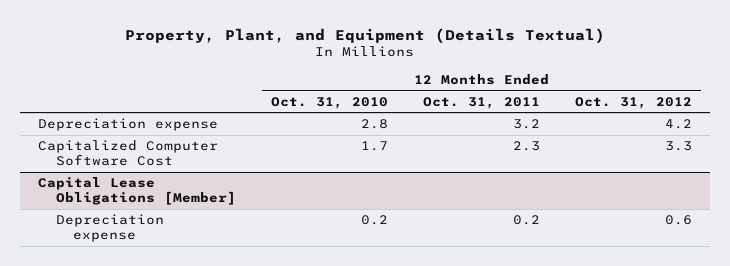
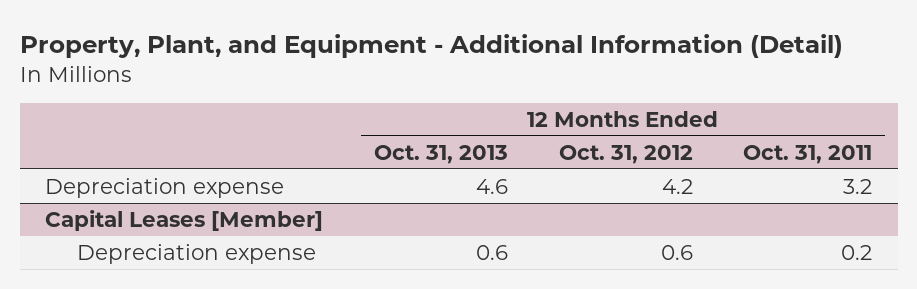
[125,27,606,44] Property, Plant, and Equipment (Details Textual) -> [19,33,843,58] Property, Plant, and Equipment - Additional Information (Detail)
[270,96,388,109] Oct. 31, 2010 -> none
none -> [373,144,508,164] Oct. 31, 2013
[38,140,219,167] Capitalized Computer Software Cost -> none
[38,177,236,206] Capital Lease Obligations [Member] -> none
none -> [44,209,323,231] Capital Leases [Member]

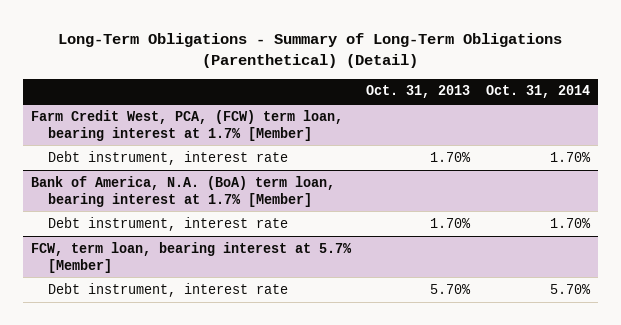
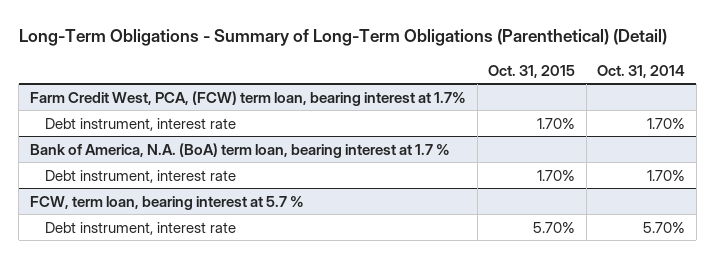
[366,85,471,99] Oct. 31, 2013 -> none
none -> [488,64,576,78] Oct. 31, 2015
[30,109,343,141] Farm Credit West, PCA, (FCW) term loan, bearing interest at 1.7% [Member] -> [30,90,467,106] Farm Credit West, PCA, (FCW) term loan, bearing interest at 1.7%
[30,175,335,207] Bank of America, N.A. (BoA) term loan, bearing interest at 1.7% [Member] -> [30,142,451,158] Bank of America, N.A. (BoA) term loan, bearing interest at 1.7 %
[30,241,352,273] FCW, term loan, bearing interest at 5.7% [Member] -> [30,195,305,210] FCW, term loan, bearing interest at 5.7 %

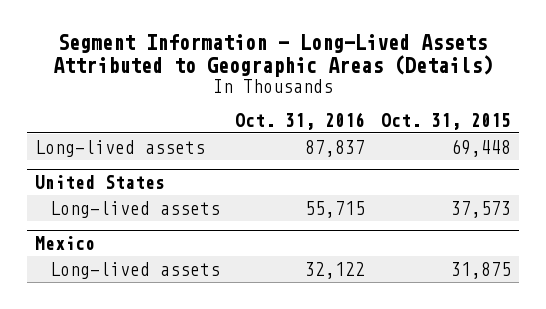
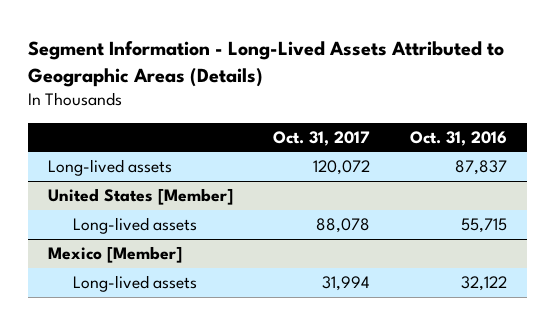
[380,112,511,130] Oct. 31, 2015 -> none
none -> [273,130,371,146] Oct. 31, 2017
[35,175,166,190] United States -> [47,188,233,206] United States [Member]
[35,236,96,251] Mexico -> [47,246,182,264] Mexico [Member]

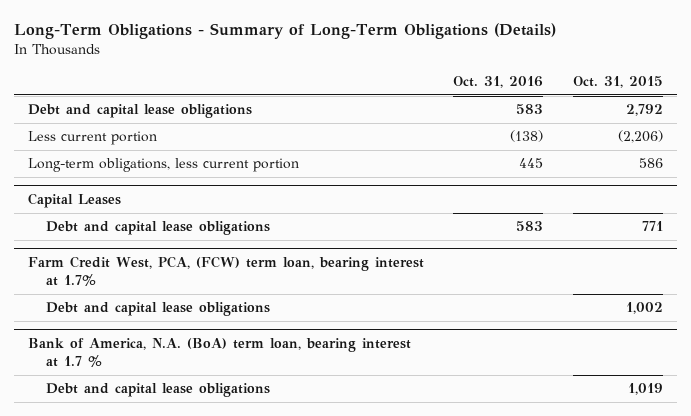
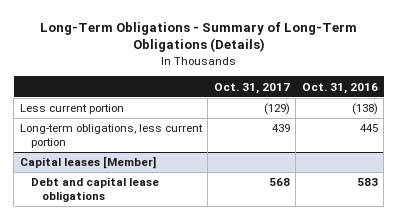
[572,76,663,89] Oct. 31, 2015 -> none
none -> [213,82,290,94] Oct. 31, 2017
[28,104,253,119] Debt and capital lease obligations -> none
[28,193,122,209] Capital Leases -> [19,156,156,170] Capital leases [Member]
[28,256,425,286] Farm Credit West, PCA, (FCW) term loan, bearing interest at 1.7% -> none
[45,302,270,317] Debt and capital lease obligations -> none
[28,338,412,367] Bank of America, N.A. (BoA) term loan, bearing interest at 1.7 % -> none
[45,383,270,398] Debt and capital lease obligations -> none

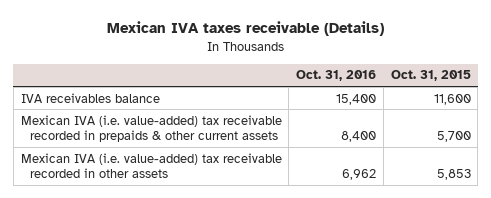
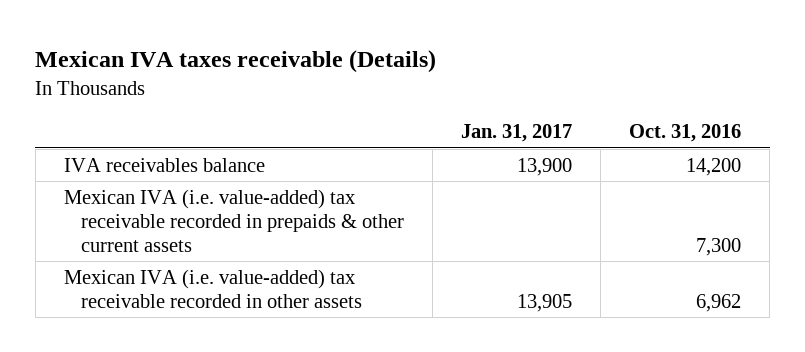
[390,70,471,82] Oct. 31, 2015 -> none
none -> [461,124,573,143] Jan. 31, 2017
[336,93,377,105] 15,400 -> [686,157,742,176] 14,200
[341,130,377,142] 8,400 -> [696,237,742,256] 7,300

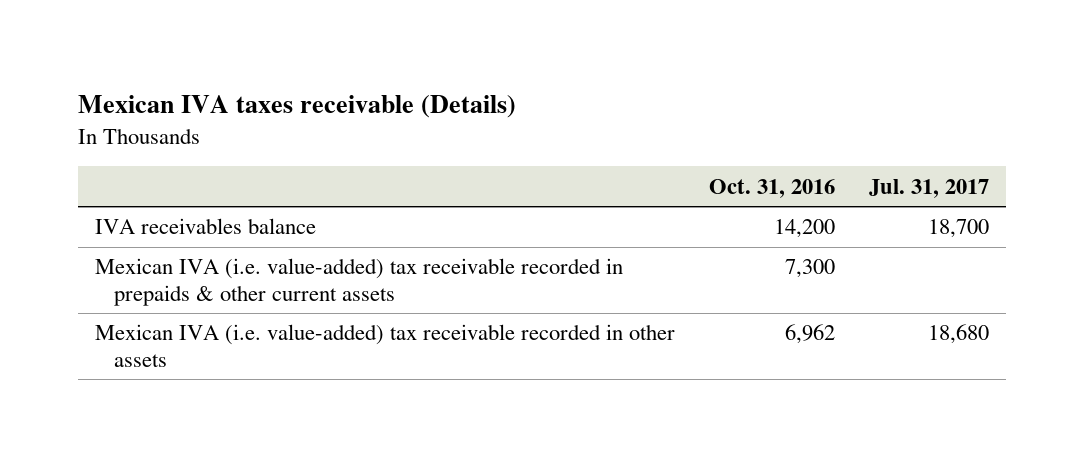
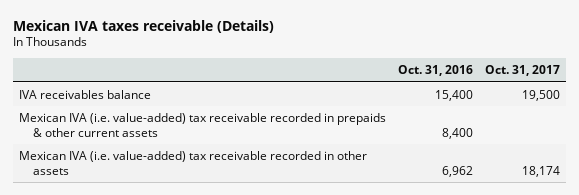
[868,178,989,198] Jul. 31, 2017 -> none
none -> [485,64,561,76] Oct. 31, 2017
[774,219,836,239] 14,200 -> [434,89,473,101] 15,400
[785,259,836,279] 7,300 -> [441,127,473,139] 8,400

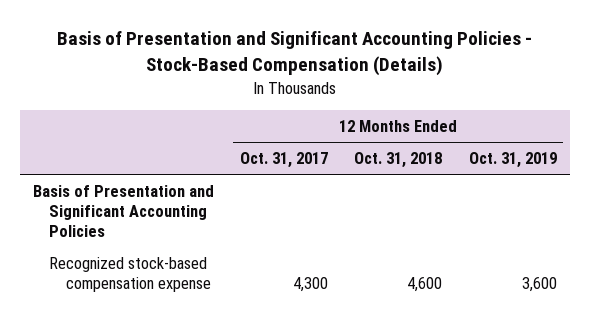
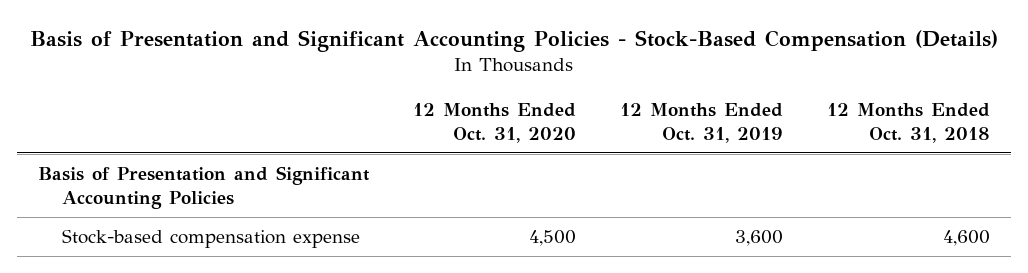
[240,151,329,168] Oct. 31, 2017 -> none
none -> [413,102,577,143] 12 Months Ended Oct. 31, 2020
[49,256,212,292] Recognized stock-based compensation expense -> [62,228,361,248] Stock-based compensation expense

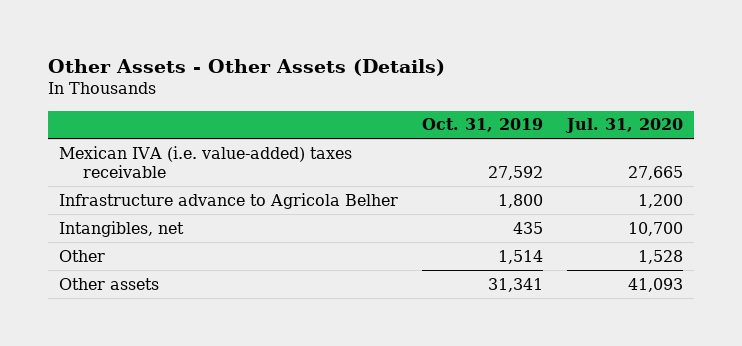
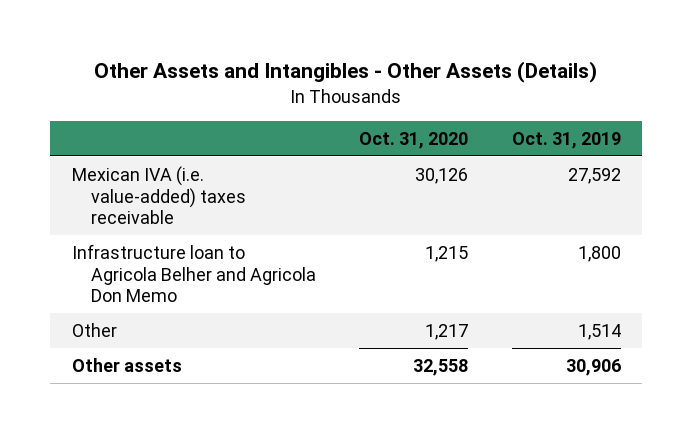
[47,58,445,76] Other Assets - Other Assets (Details) -> [94,61,598,84] Other Assets and Intangibles - Other Assets (Details)
[564,118,683,134] Jul. 31, 2020 -> none
none -> [359,131,469,149] Oct. 31, 2020
[59,220,185,237] Intangibles, net -> none
[59,192,399,209] Infrastructure advance to Agricola Belher -> [71,244,316,303] Infrastructure loan to Agricola Belher and Agricola Don Memo
[488,277,544,292] 31,341 -> [565,359,621,377] 30,906

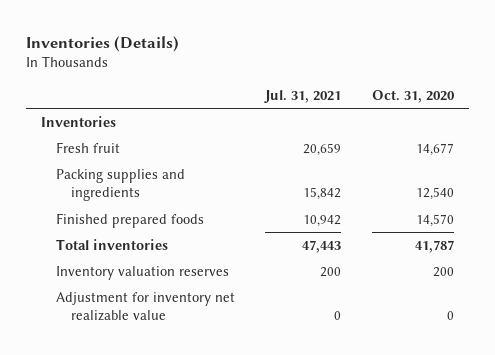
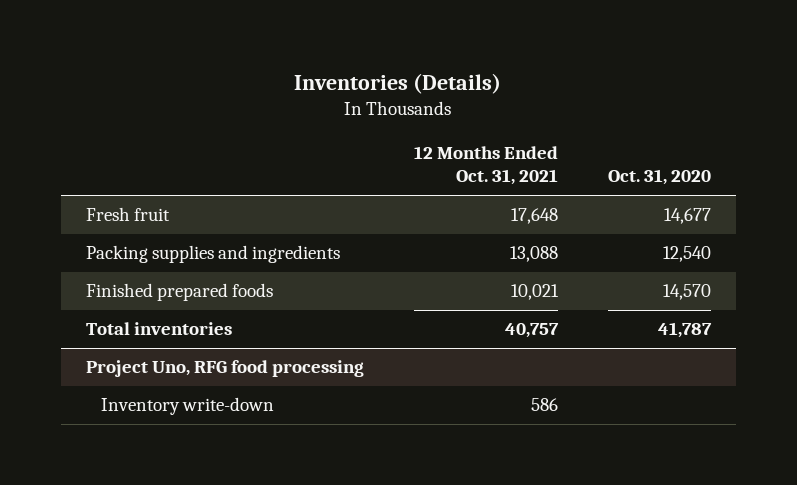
[264,89,342,103] Jul. 31, 2021 -> none
none -> [413,145,558,186] 12 Months Ended Oct. 31, 2021
[40,115,116,127] Inventories -> none
[55,265,229,280] Inventory valuation reserves -> none
[55,291,235,322] Adjustment for inventory net realizable value -> none
none -> [85,360,364,378] Project Uno, RFG food processing
none -> [101,397,275,416] Inventory write-down

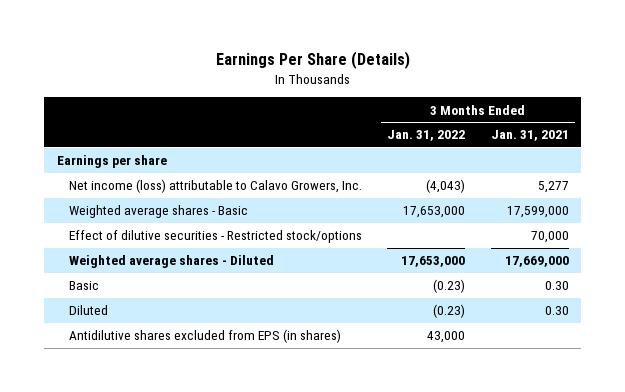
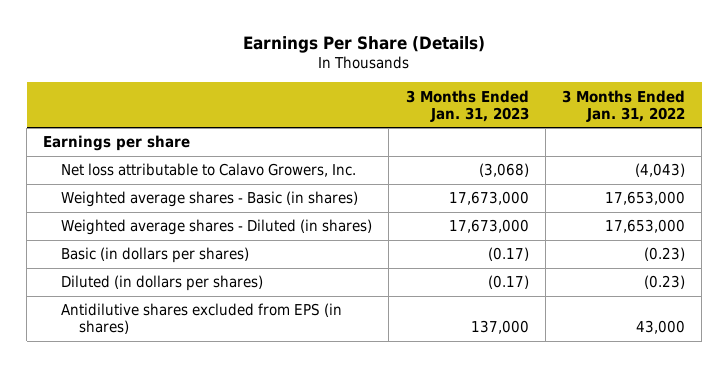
[490,130,569,142] Jan. 31, 2021 -> none
none -> [405,89,529,122] 3 Months Ended Jan. 31, 2023
[68,230,362,244] Effect of dilutive securities - Restricted stock/options -> none
[68,179,362,194] Net income (loss) attributable to Calavo Growers, Inc. -> [61,163,357,178] Net loss attributable to Calavo Growers, Inc.
[68,205,248,219] Weighted average shares - Basic -> [61,191,359,208] Weighted average shares - Basic (in shares)
[68,255,274,269] Weighted average shares - Diluted -> [61,219,373,236] Weighted average shares - Diluted (in shares)
[68,281,99,291] Basic -> [61,247,250,264] Basic (in dollars per shares)
[68,305,108,316] Diluted -> [61,275,264,292] Diluted (in dollars per shares)

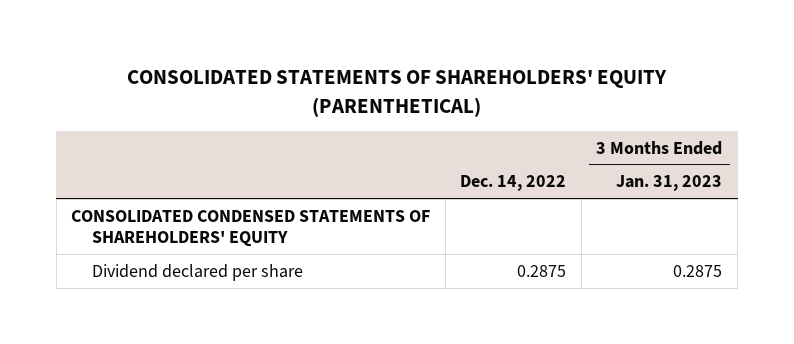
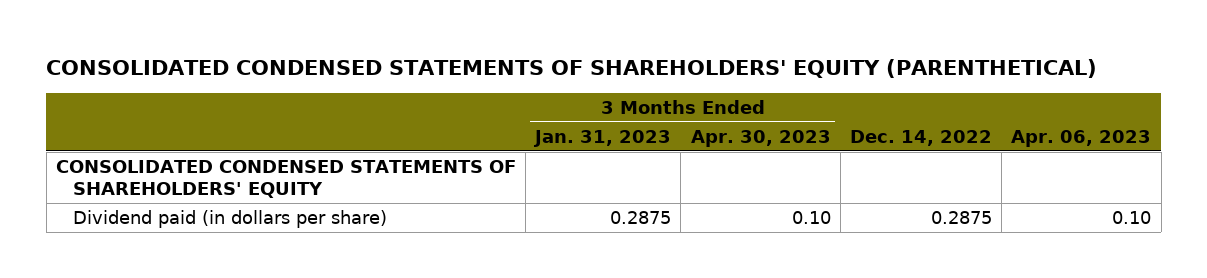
[126,70,667,117] CONSOLIDATED STATEMENTS OF SHAREHOLDERS' EQUITY (PARENTHETICAL) -> [46,58,1098,78] CONSOLIDATED CONDENSED STATEMENTS OF SHAREHOLDERS' EQUITY (PARENTHETICAL)
none -> [690,129,831,147] Apr. 30, 2023
none -> [1011,129,1152,147] Apr. 06, 2023
[92,263,304,281] Dividend declared per share -> [72,210,387,229] Dividend paid (in dollars per share)

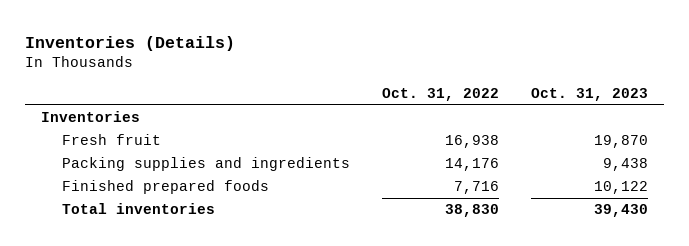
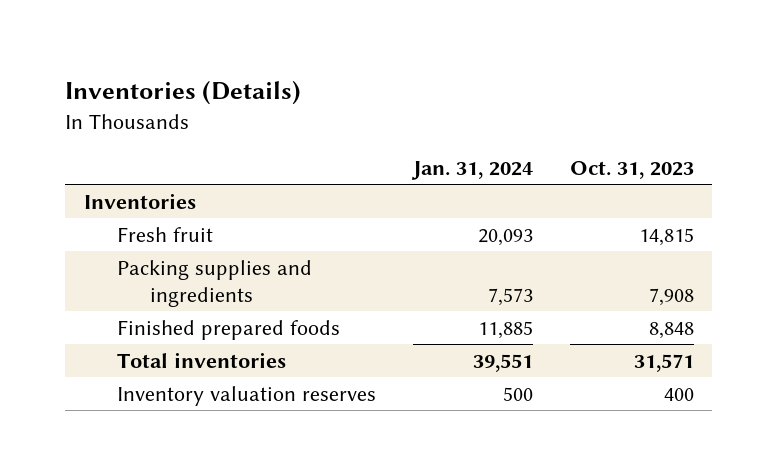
[382,87,500,101] Oct. 31, 2022 -> none
none -> [410,160,533,180] Jan. 31, 2024
[594,135,649,149] 19,870 -> [638,227,694,246] 14,815
[603,158,649,172] 9,438 -> [648,287,694,306] 7,908
[594,181,649,195] 10,122 -> [648,321,694,339] 8,848
[594,204,649,218] 39,430 -> [633,353,694,372] 31,571
none -> [116,385,376,406] Inventory valuation reserves

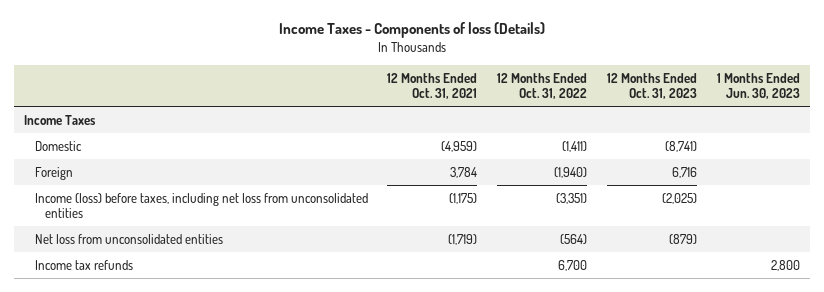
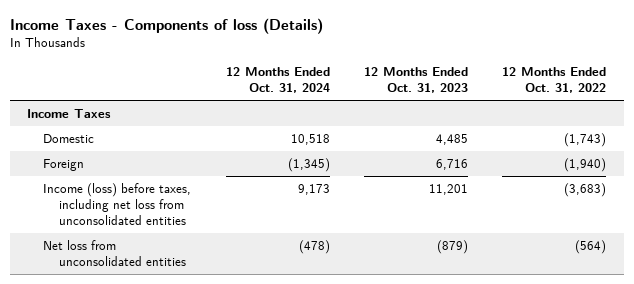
[387,72,478,100] 12 Months Ended Oct. 31, 2021 -> none
[716,72,800,100] 1 Months Ended Jun. 30, 2023 -> none
none -> [225,67,330,94] 12 Months Ended Oct. 31, 2024
[562,140,588,152] (1,411) -> [564,132,607,147] (1,743)
[665,140,698,152] (8,741) -> [436,133,469,145] 4,485
[556,192,588,204] (3,351) -> [564,182,607,197] (3,683)
[662,192,698,204] (2,025) -> [429,183,469,195] 11,201
[34,259,133,270] Income tax refunds -> none

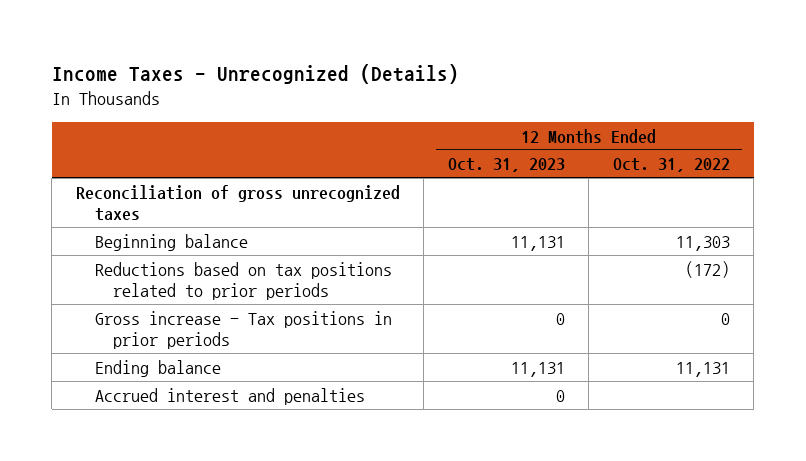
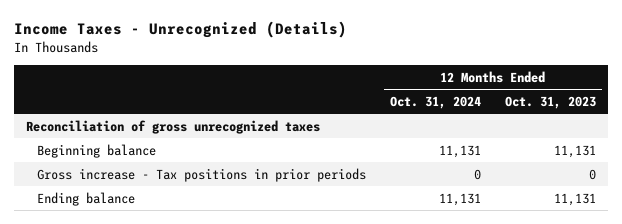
[612,158,730,173] Oct. 31, 2022 -> none
none -> [389,95,481,109] Oct. 31, 2024
[94,261,392,300] Reductions based on tax positions related to prior periods -> none
[94,387,365,405] Accrued interest and penalties -> none

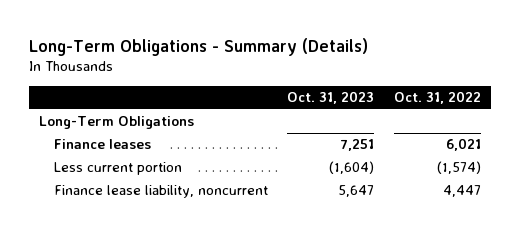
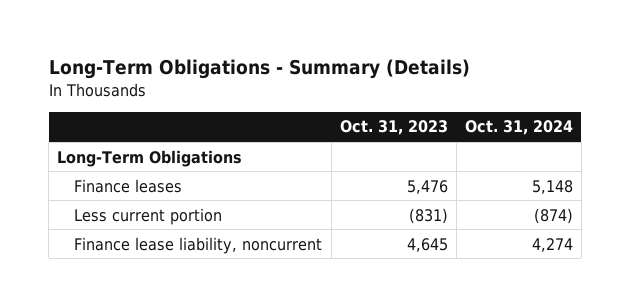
[393,91,481,105] Oct. 31, 2022 -> none
none -> [464,120,573,136] Oct. 31, 2024
[340,139,375,152] 7,251 -> [406,179,448,194] 5,476
[329,161,375,175] (1,604) -> [408,207,448,224] (831)
[338,185,375,198] 5,647 -> [406,237,448,252] 4,645

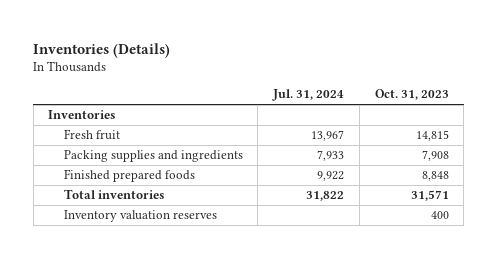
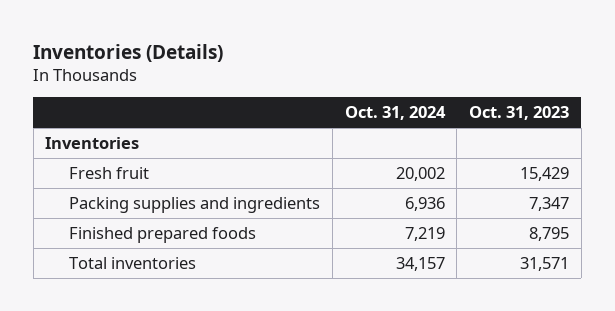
[272,89,345,102] Jul. 31, 2024 -> none
none -> [344,106,446,121] Oct. 31, 2024
[415,130,449,142] 14,815 -> [520,166,570,181] 15,429
[421,150,449,162] 7,908 -> [529,196,570,211] 7,347
[421,171,449,182] 8,848 -> [529,226,570,241] 8,795
[63,210,217,223] Inventory valuation reserves -> none

